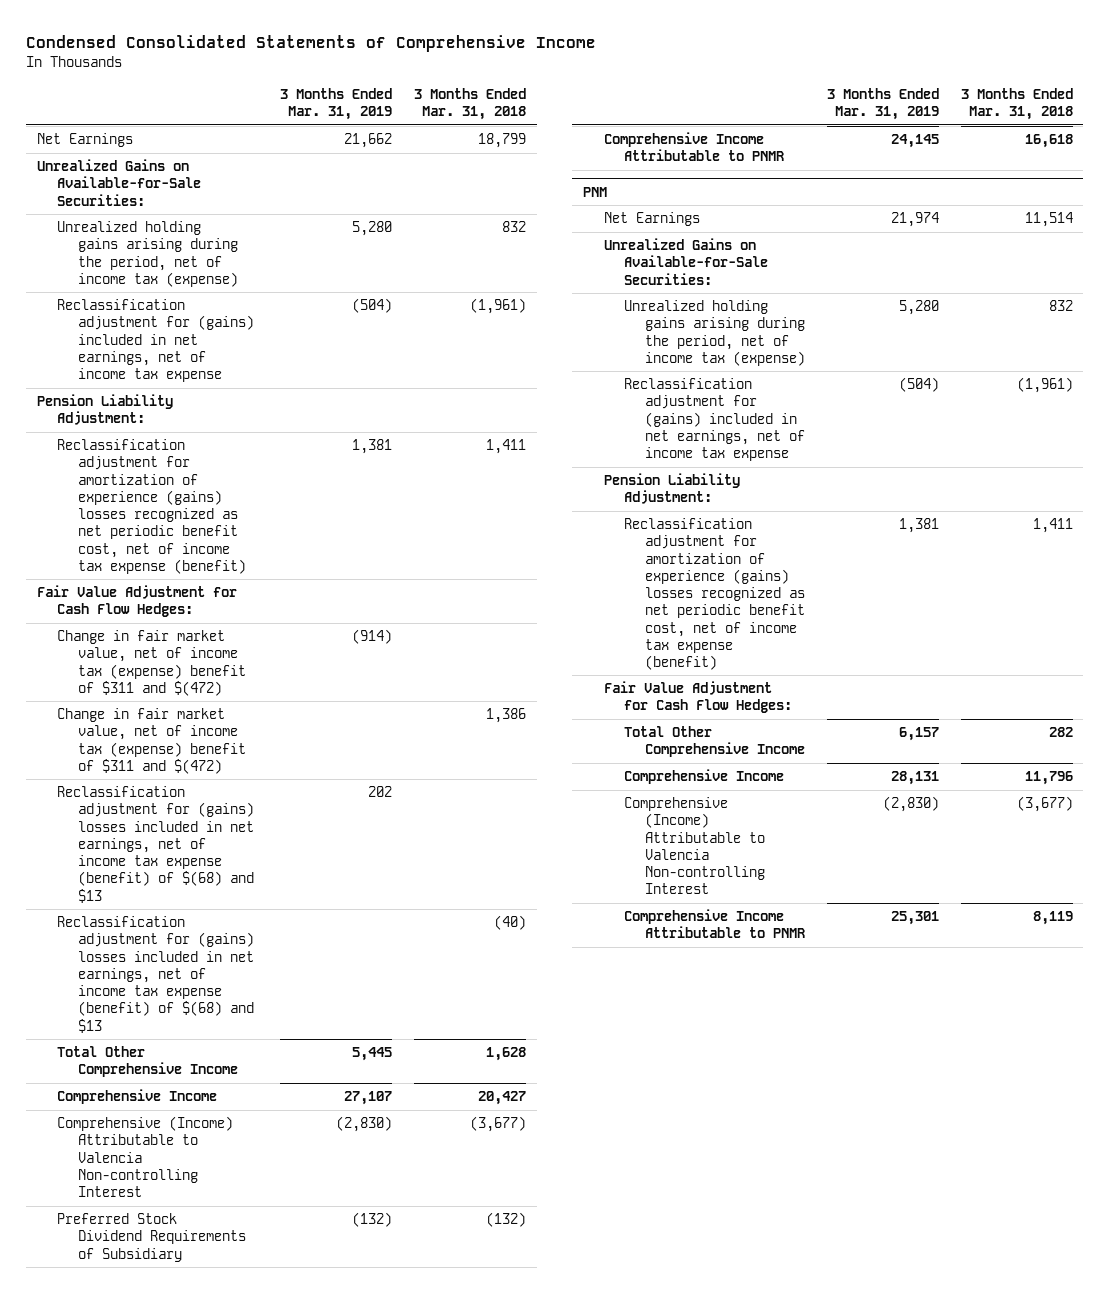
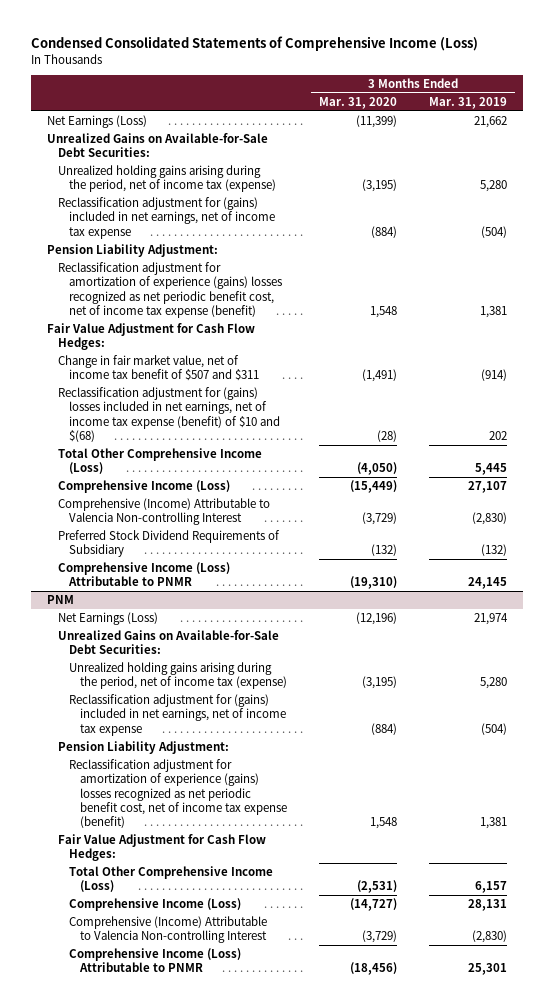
[25,34,596,52] Condensed Consolidated Statements of Comprehensive Income -> [30,36,478,52] Condensed Consolidated Statements of Comprehensive Income (Loss)
[414,88,527,121] 3 Months Ended Mar. 31, 2018 -> none
none -> [319,97,398,110] Mar. 31, 2020
[36,133,133,148] Net Earnings -> [46,115,147,129] Net Earnings (Loss)
[36,159,202,206] Unrealized Gains on Available-for-Sale Securities: -> [46,133,268,158] Unrealized Gains on Available-for-Sale Debt Securities:
[57,708,246,774] Change in fair market value, net of income tax (expense) benefit of $311 and $(472) -> none
[57,916,254,1033] Reclassification adjustment for (gains) losses included in net earnings, net of income tax expense (benefit) of $(68) and $13 -> none
[57,630,246,696] Change in fair market value, net of income tax (expense) benefit of $311 and $(472) -> [58,355,260,382] Change in fair market value, net of income tax benefit of $507 and $311
[57,786,254,903] Reclassification adjustment for (gains) losses included in net earnings, net of income tax expense (benefit) of $(68) and $13 -> [58,387,281,443] Reclassification adjustment for (gains) losses included in net earnings, net of income tax expense (benefit) of $10 and $(68)
[57,1046,238,1078] Total Other Comprehensive Income -> [58,448,263,475] Total Other Comprehensive Income (Loss)
[57,1089,218,1105] Comprehensive Income -> [58,480,231,494] Comprehensive Income (Loss)
[603,132,785,162] Comprehensive Income Attributable to PNMR -> [58,562,231,587] Comprehensive Income (Loss) Attributable to PNMR
[603,212,700,227] Net Earnings -> [58,612,159,626] Net Earnings (Loss)
[603,238,769,285] Unrealized Gains on Available-for-Sale Securities: -> [58,630,280,655] Unrealized Gains on Available-for-Sale Debt Securities:
[624,726,806,758] Total Other Comprehensive Income -> [69,866,274,893] Total Other Comprehensive Income (Loss)
[624,769,785,785] Comprehensive Income -> [69,898,242,912] Comprehensive Income (Loss)
[624,909,806,939] Comprehensive Income Attributable to PNMR -> [69,948,242,973] Comprehensive Income (Loss) Attributable to PNMR

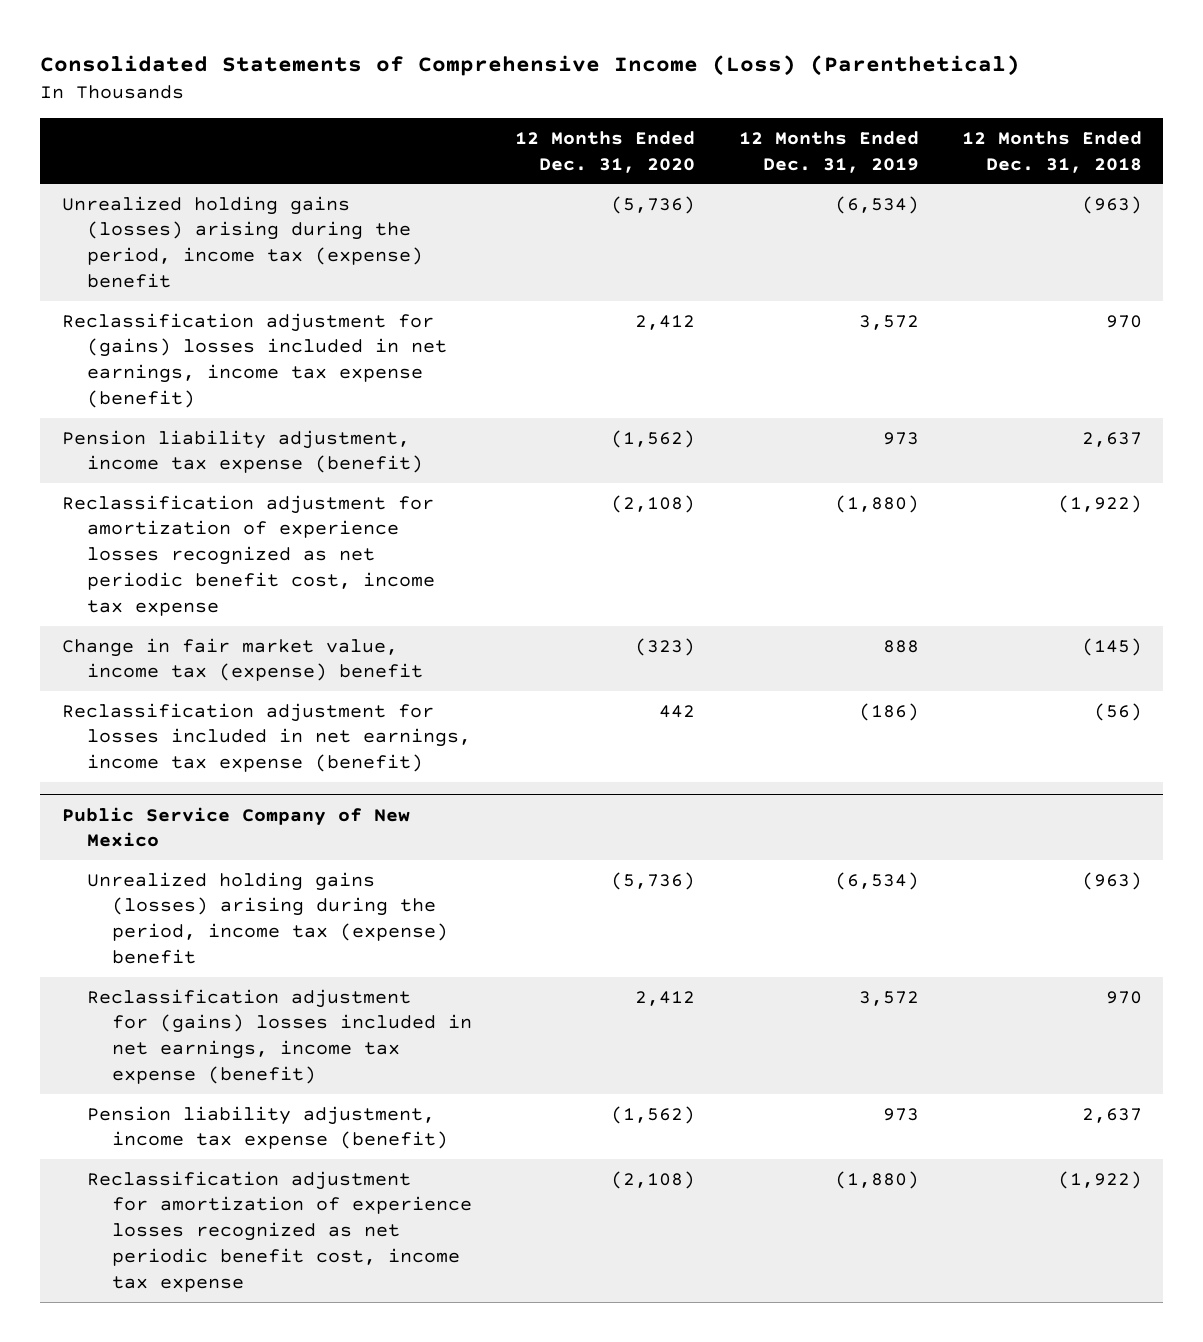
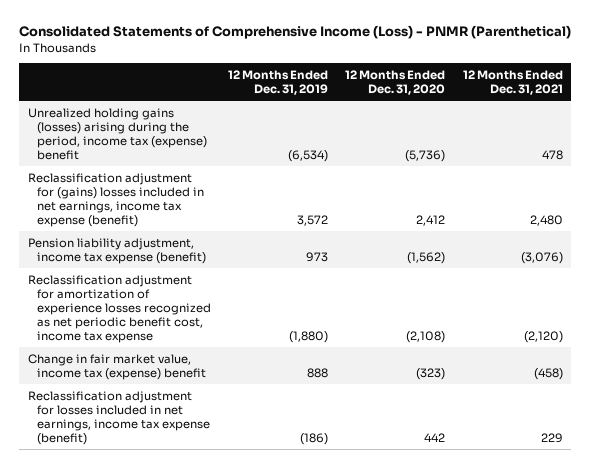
[40,55,1021,77] Consolidated Statements of Comprehensive Income (Loss) (Parenthetical) -> [18,25,571,40] Consolidated Statements of Comprehensive Income (Loss) - PNMR (Parenthetical)
[961,130,1142,173] 12 Months Ended Dec. 31, 2018 -> none
none -> [462,69,563,95] 12 Months Ended Dec. 31, 2021
[61,806,410,848] Public Service Company of New Mexico -> none
[87,871,449,964] Unrealized holding gains (losses) arising during the period, income tax (expense) benefit -> none
[87,988,473,1084] Reclassification adjustment for (gains) losses included in net earnings, income tax expense (benefit) -> none
[87,1105,449,1150] Pension liability adjustment, income tax expense (benefit) -> none
[87,1170,473,1292] Reclassification adjustment for amortization of experience losses recognized as net periodic benefit cost, income tax expense -> none

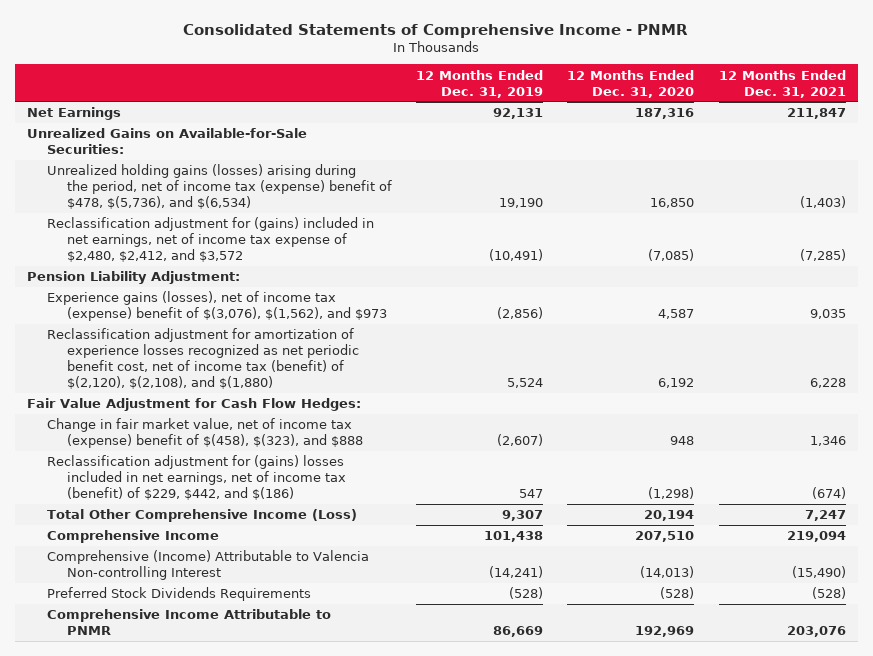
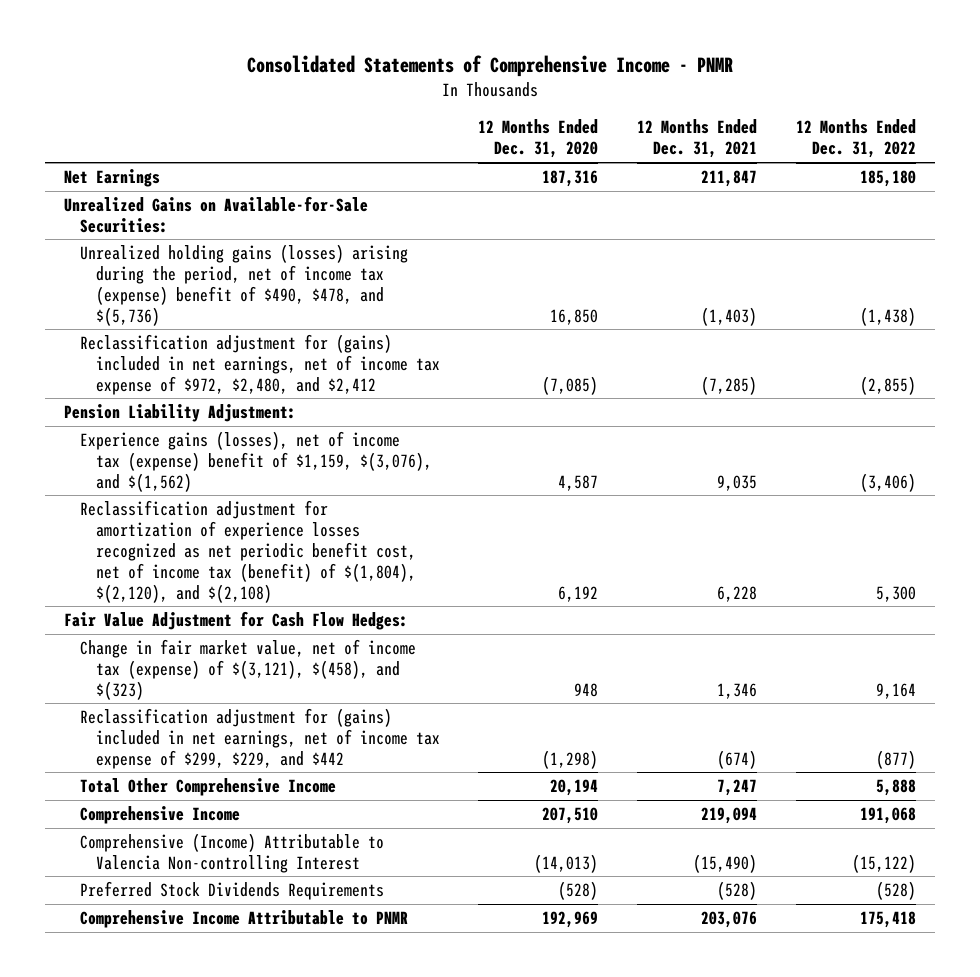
[416,69,544,98] 12 Months Ended Dec. 31, 2019 -> none
none -> [795,119,916,159] 12 Months Ended Dec. 31, 2022
[46,164,392,209] Unrealized holding gains (losses) arising during the period, net of income tax (expense) benefit of $478, $(5,736), and $(6,534) -> [79,243,408,326] Unrealized holding gains (losses) arising during the period, net of income tax (expense) benefit of $490, $478, and $(5,736)
[46,217,374,262] Reclassification adjustment for (gains) included in net earnings, net of income tax expense of $2,480, $2,412, and $3,572 -> [79,333,440,395] Reclassification adjustment for (gains) included in net earnings, net of income tax expense of $972, $2,480, and $2,412
[46,291,387,322] Experience gains (losses), net of income tax (expense) benefit of $(3,076), $(1,562), and $973 -> [79,430,432,492] Experience gains (losses), net of income tax (expense) benefit of $1,159, $(3,076), and $(1,562)
[46,328,359,389] Reclassification adjustment for amortization of experience losses recognized as net periodic benefit cost, net of income tax (benefit) of $(2,120), $(2,108), and $(1,880) -> [79,499,416,603] Reclassification adjustment for amortization of experience losses recognized as net periodic benefit cost, net of income tax (benefit) of $(1,804), $(2,120), and $(2,108)
[46,418,363,449] Change in fair market value, net of income tax (expense) benefit of $(458), $(323), and $888 -> [79,638,416,700] Change in fair market value, net of income tax (expense) of $(3,121), $(458), and $(323)
[46,455,346,500] Reclassification adjustment for (gains) losses included in net earnings, net of income tax (benefit) of $229, $442, and $(186) -> [79,707,440,769] Reclassification adjustment for (gains) included in net earnings, net of income tax expense of $299, $229, and $442
[46,509,357,523] Total Other Comprehensive Income (Loss) -> [79,777,336,796] Total Other Comprehensive Income

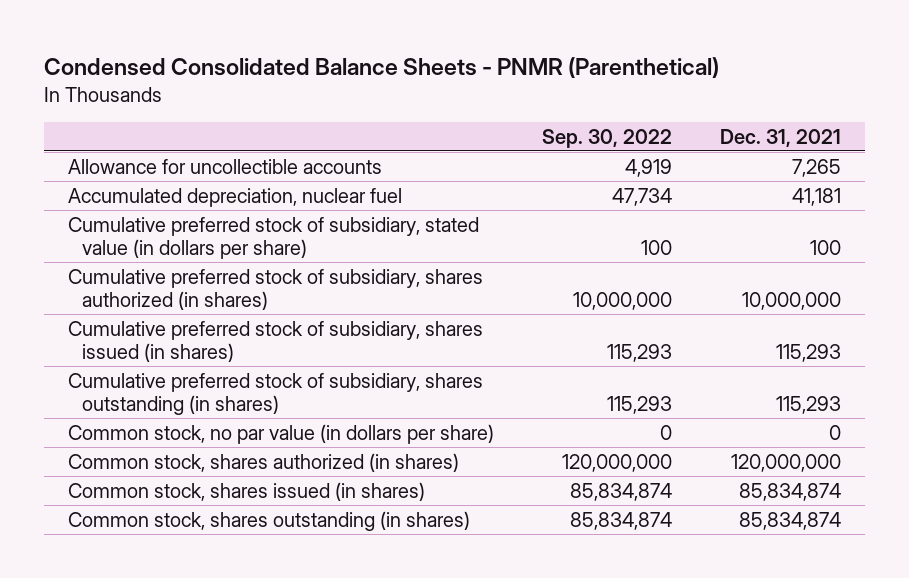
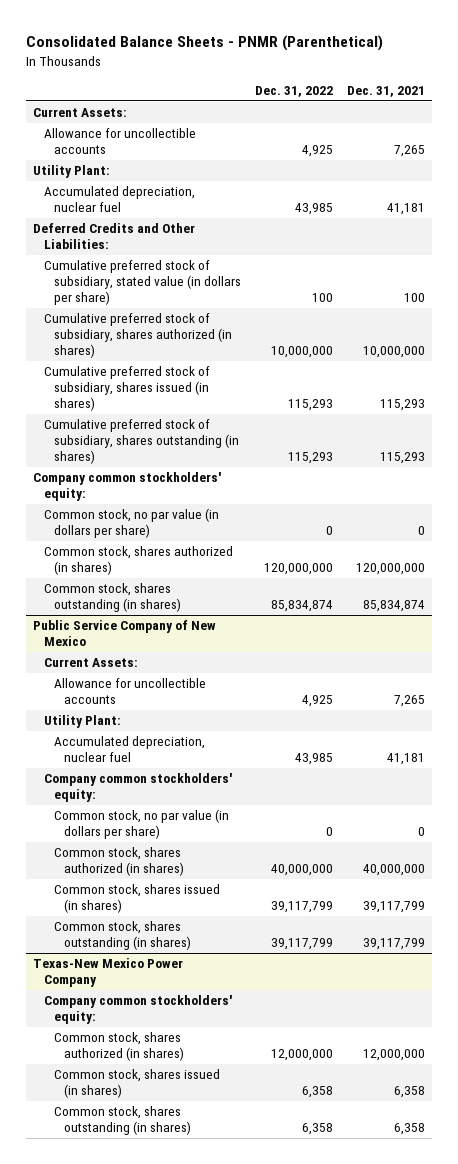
[44,57,720,79] Condensed Consolidated Balance Sheets - PNMR (Parenthetical) -> [25,35,383,52] Consolidated Balance Sheets - PNMR (Parenthetical)
[541,128,672,148] Sep. 30, 2022 -> none
none -> [255,85,334,97] Dec. 31, 2022
none -> [33,108,128,118] Current Assets:
none -> [33,165,111,179] Utility Plant:
none -> [33,223,196,250] Deferred Credits and Other Liabilities:
none -> [33,472,222,502] Company common stockholders' equity:
[68,481,426,501] Common stock, shares issued (in shares) -> none
none -> [33,620,217,647] Public Service Company of New Mexico
none -> [43,658,138,668] Current Assets:
none -> [54,678,207,705] Allowance for uncollectible accounts
none -> [43,715,121,729] Utility Plant:
none -> [54,736,206,763] Accumulated depreciation, nuclear fuel
none -> [43,773,232,803] Company common stockholders' equity:
none -> [54,809,230,840] Common stock, no par value (in dollars per share)
none -> [54,847,185,877] Common stock, shares authorized (in shares)
none -> [54,884,221,914] Common stock, shares issued (in shares)
none -> [54,921,192,951] Common stock, shares outstanding (in shares)
none -> [33,958,184,988] Texas-New Mexico Power Company
none -> [43,995,232,1025] Company common stockholders' equity:
none -> [54,1032,185,1062] Common stock, shares authorized (in shares)
none -> [54,1069,221,1099] Common stock, shares issued (in shares)
none -> [54,1106,192,1136] Common stock, shares outstanding (in shares)

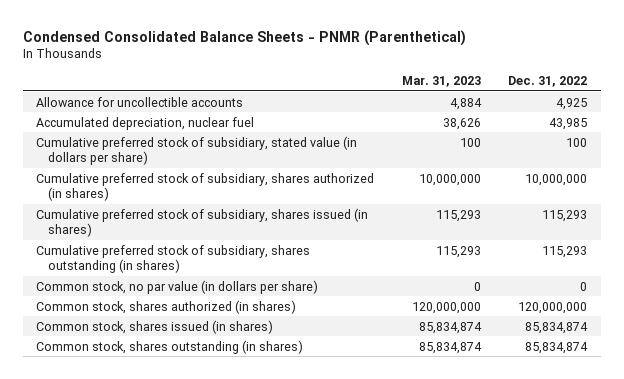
[25,35,383,52] Consolidated Balance Sheets - PNMR (Parenthetical) -> [22,29,466,46] Condensed Consolidated Balance Sheets - PNMR (Parenthetical)
[347,85,426,97] Dec. 31, 2021 -> none
none -> [401,76,481,88] Mar. 31, 2023
[33,108,128,118] Current Assets: -> none
[33,165,111,179] Utility Plant: -> none
[33,223,196,250] Deferred Credits and Other Liabilities: -> none
[33,472,222,502] Company common stockholders' equity: -> none
none -> [36,319,274,334] Common stock, shares issued (in shares)
[33,620,217,647] Public Service Company of New Mexico -> none
[43,658,138,668] Current Assets: -> none
[54,678,207,705] Allowance for uncollectible accounts -> none
[43,715,121,729] Utility Plant: -> none
[54,736,206,763] Accumulated depreciation, nuclear fuel -> none
[43,773,232,803] Company common stockholders' equity: -> none
[54,809,230,840] Common stock, no par value (in dollars per share) -> none
[54,847,185,877] Common stock, shares authorized (in shares) -> none
[54,884,221,914] Common stock, shares issued (in shares) -> none
[54,921,192,951] Common stock, shares outstanding (in shares) -> none
[33,958,184,988] Texas-New Mexico Power Company -> none
[43,995,232,1025] Company common stockholders' equity: -> none
[54,1032,185,1062] Common stock, shares authorized (in shares) -> none
[54,1069,221,1099] Common stock, shares issued (in shares) -> none
[54,1106,192,1136] Common stock, shares outstanding (in shares) -> none

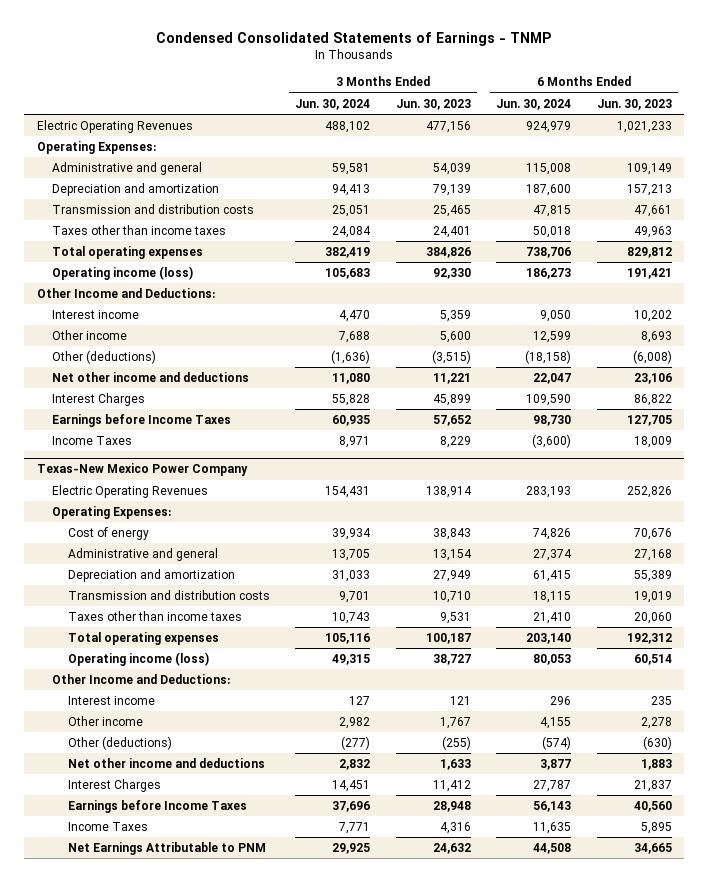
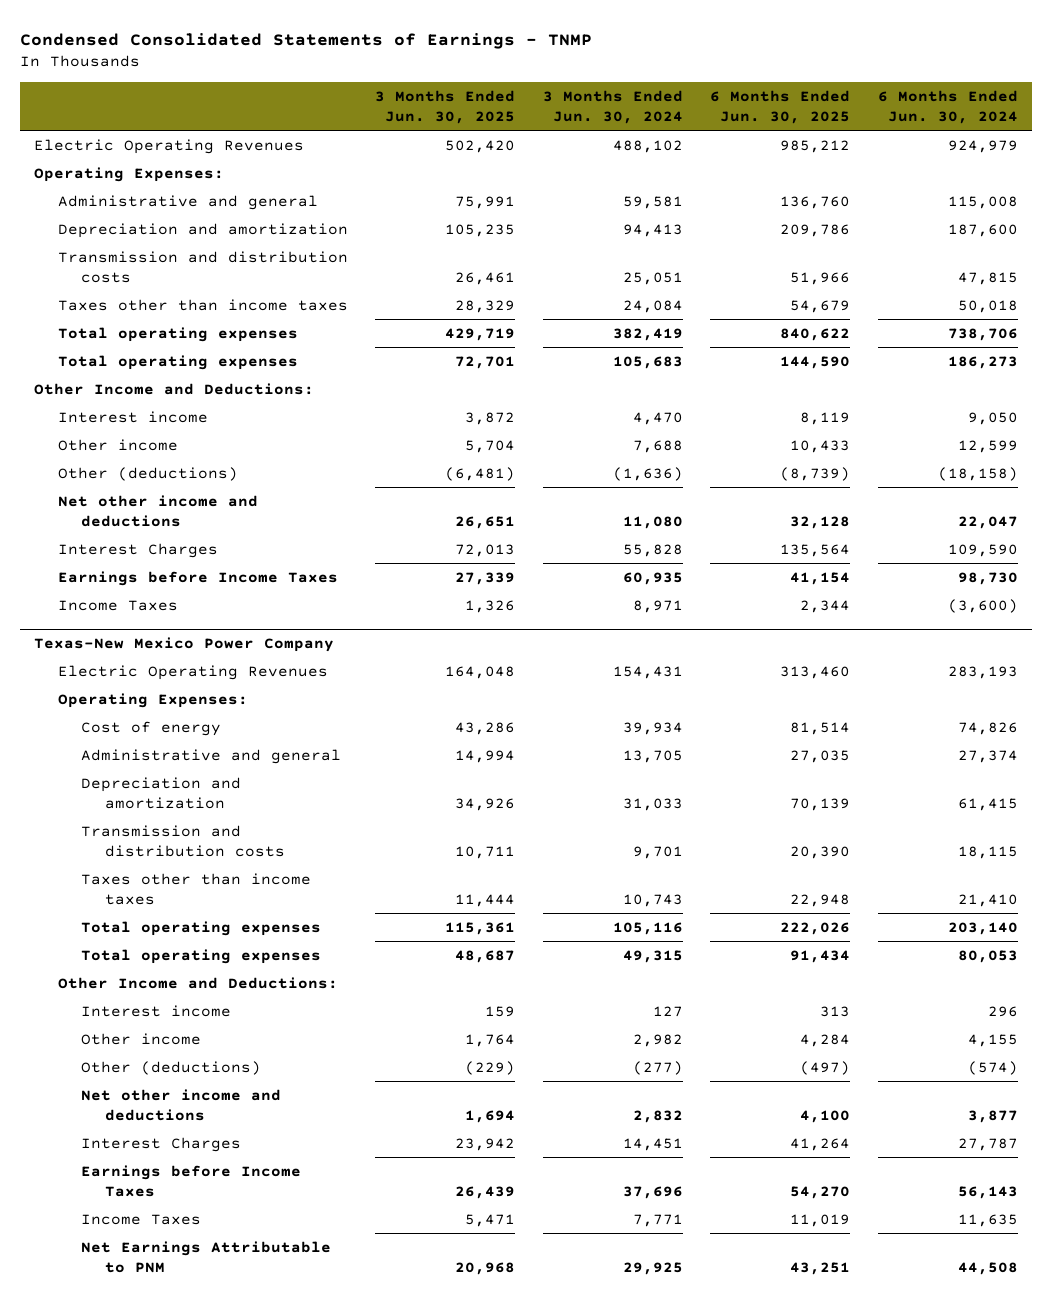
[395,98,471,110] Jun. 30, 2023 -> none
[596,98,672,110] Jun. 30, 2023 -> none
none -> [375,89,516,124] 3 Months Ended Jun. 30, 2025
none -> [710,89,851,124] 6 Months Ended Jun. 30, 2025
[52,265,194,280] Operating income (loss) -> [57,354,298,370] Total operating expenses
[67,651,209,666] Operating income (loss) -> [81,948,322,964] Total operating expenses

